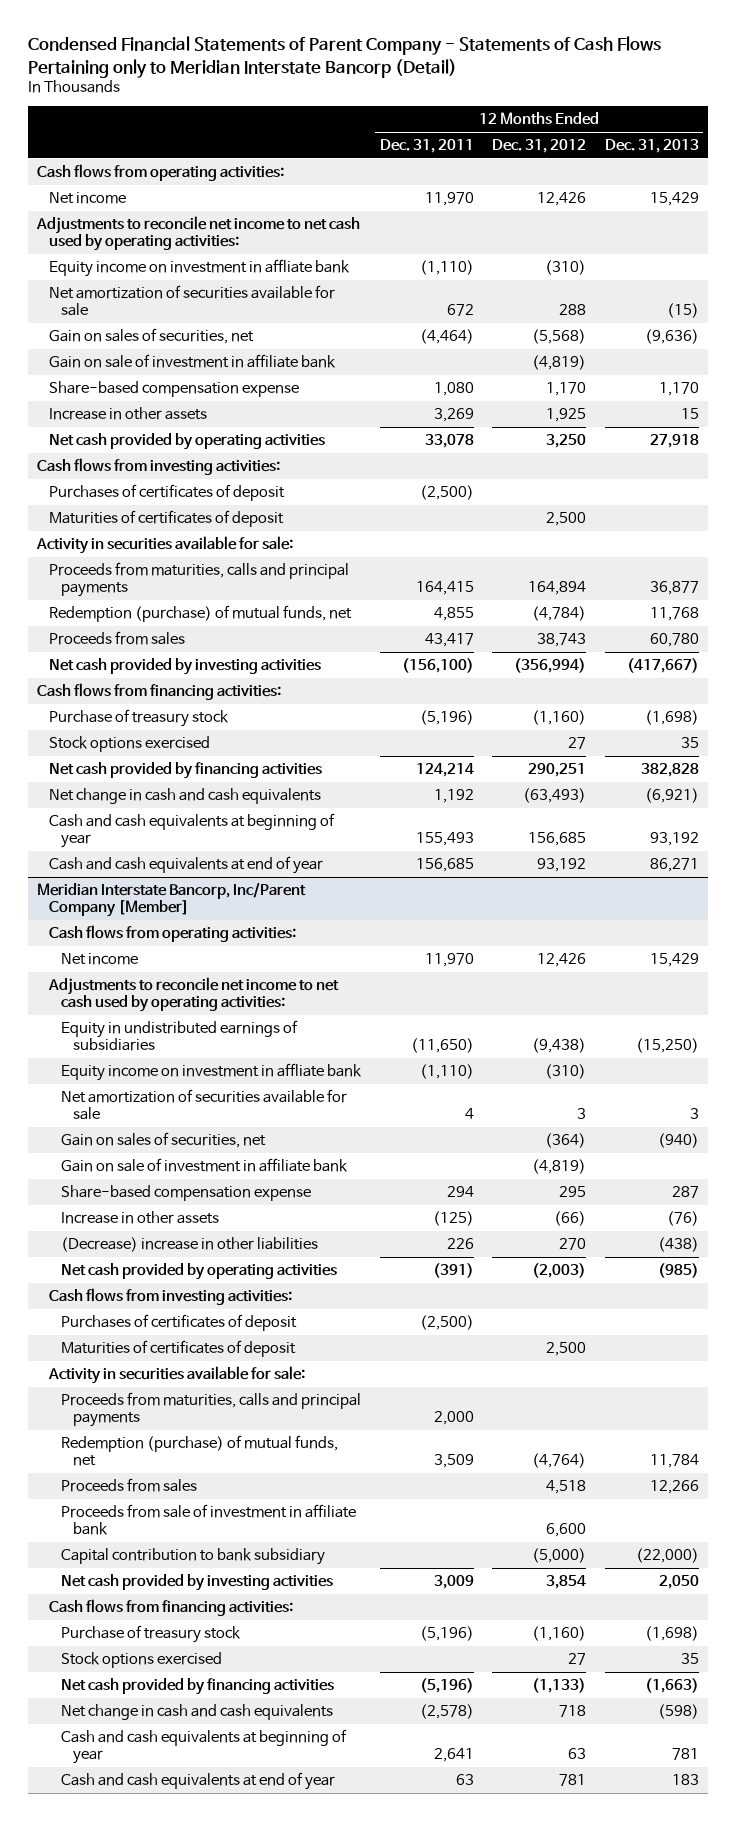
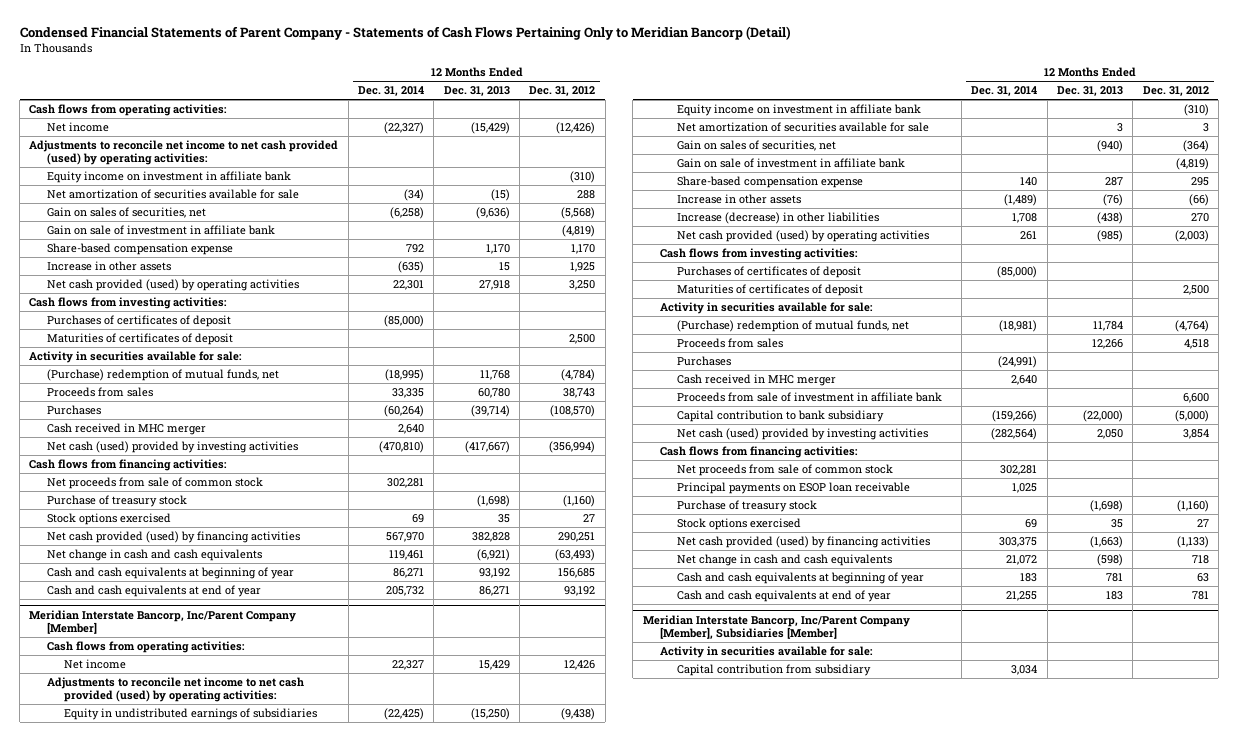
[28,36,662,78] Condensed Financial Statements of Parent Company - Statements of Cash Flows Pertaining only to Meridian Interstate Bancorp (Detail) -> [19,25,791,40] Condensed Financial Statements of Parent Company - Statements of Cash Flows Pertaining Only to Meridian Bancorp (Detail)
[379,139,474,154] Dec. 31, 2011 -> none
none -> [358,86,425,97] Dec. 31, 2014
[537,192,587,207] 12,426 -> [556,122,596,135] (12,426)
[649,192,699,207] 15,429 -> [470,122,510,135] (15,429)
[36,216,361,252] Adjustments to reconcile net income to net cash used by operating activities: -> [29,140,339,166] Adjustments to reconcile net income to net cash provided (used) by operating activities:
[49,259,351,278] Equity income on investment in affliate bank -> [46,171,291,184] Equity income on investment in affiliate bank
[49,433,326,451] Net cash provided by operating activities -> [46,279,299,292] Net cash provided (used) by operating activities
[49,562,350,598] Proceeds from maturities, calls and principal payments -> none
[49,605,353,623] Redemption (purchase) of mutual funds, net -> [46,369,279,382] (Purchase) redemption of mutual funds, net
none -> [46,405,101,416] Purchases
none -> [46,423,206,436] Cash received in MHC merger
[49,658,322,676] Net cash provided by investing activities -> [46,441,298,454] Net cash (used) provided by investing activities
none -> [46,477,263,490] Net proceeds from sale of common stock
[49,762,323,780] Net cash provided by financing activities -> [46,531,300,544] Net cash provided (used) by financing activities
[48,977,340,1013] Adjustments to reconcile net income to net cash used by operating activities: -> [46,677,304,703] Adjustments to reconcile net income to net cash provided (used) by operating activities:
[61,1063,363,1082] Equity income on investment in affliate bank -> [677,104,922,117] Equity income on investment in affiliate bank
[61,1237,319,1253] (Decrease) increase in other liabilities -> [677,212,880,225] Increase (decrease) in other liabilities
[61,1263,338,1281] Net cash provided by operating activities -> [677,230,930,243] Net cash provided (used) by operating activities
[61,1392,362,1428] Proceeds from maturities, calls and principal payments -> none
[61,1435,339,1467] Redemption (purchase) of mutual funds, net -> [677,320,910,333] (Purchase) redemption of mutual funds, net
none -> [677,356,732,367] Purchases
none -> [677,374,837,387] Cash received in MHC merger
[61,1574,334,1592] Net cash provided by investing activities -> [677,428,929,441] Net cash (used) provided by investing activities
none -> [677,464,894,477] Net proceeds from sale of common stock
none -> [677,482,911,495] Principal payments on ESOP loan receivable
[61,1678,335,1696] Net cash provided by financing activities -> [677,536,931,549] Net cash provided (used) by financing activities
none -> [642,614,910,639] Meridian Interstate Bancorp, Inc/Parent Company [Member], Subsidiaries [Member]
none -> [659,646,873,659] Activity in securities available for sale:
none -> [677,664,872,677] Capital contribution from subsidiary

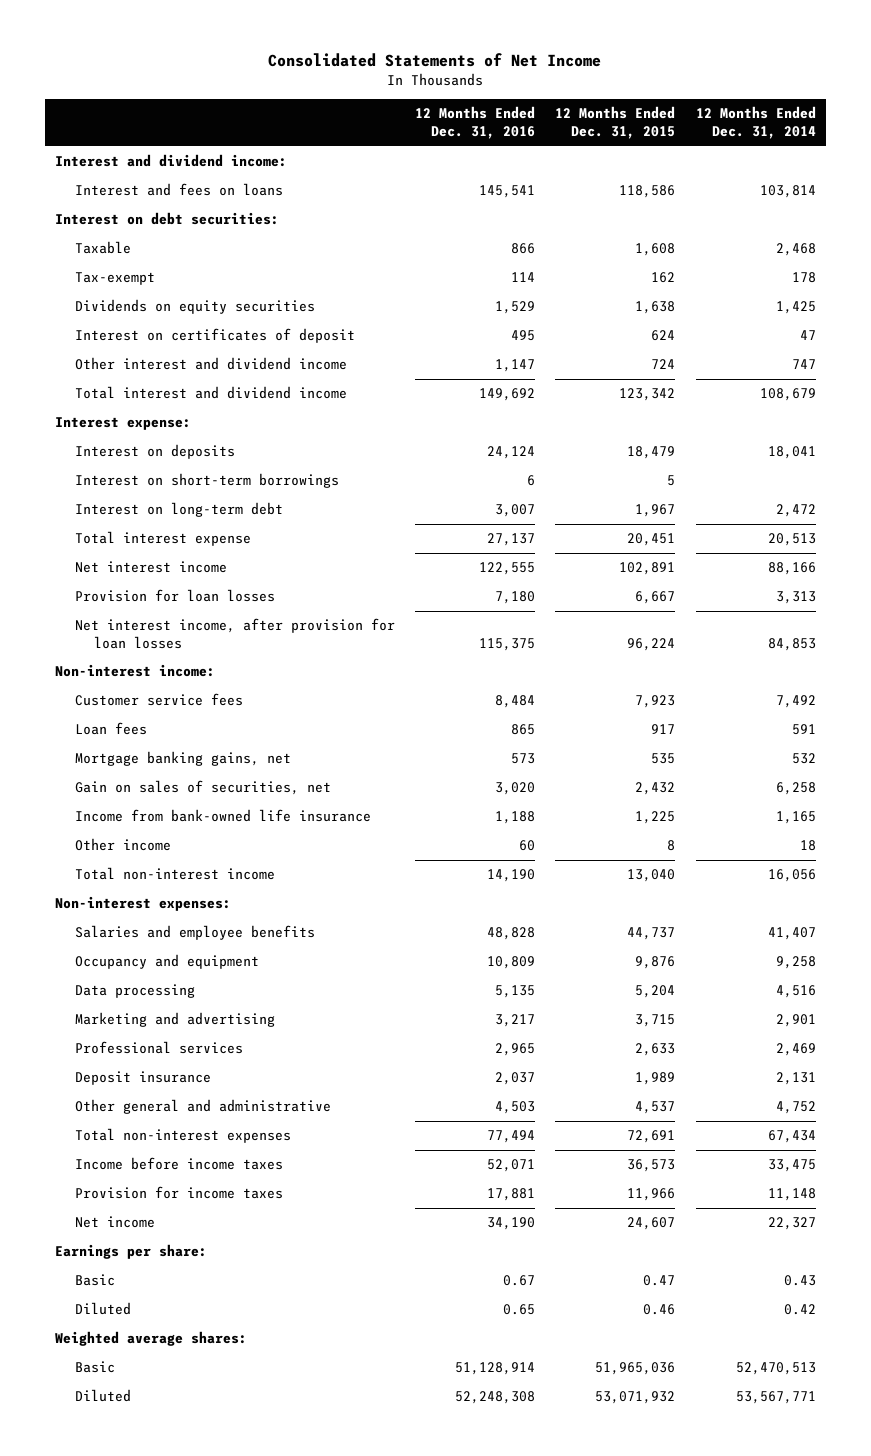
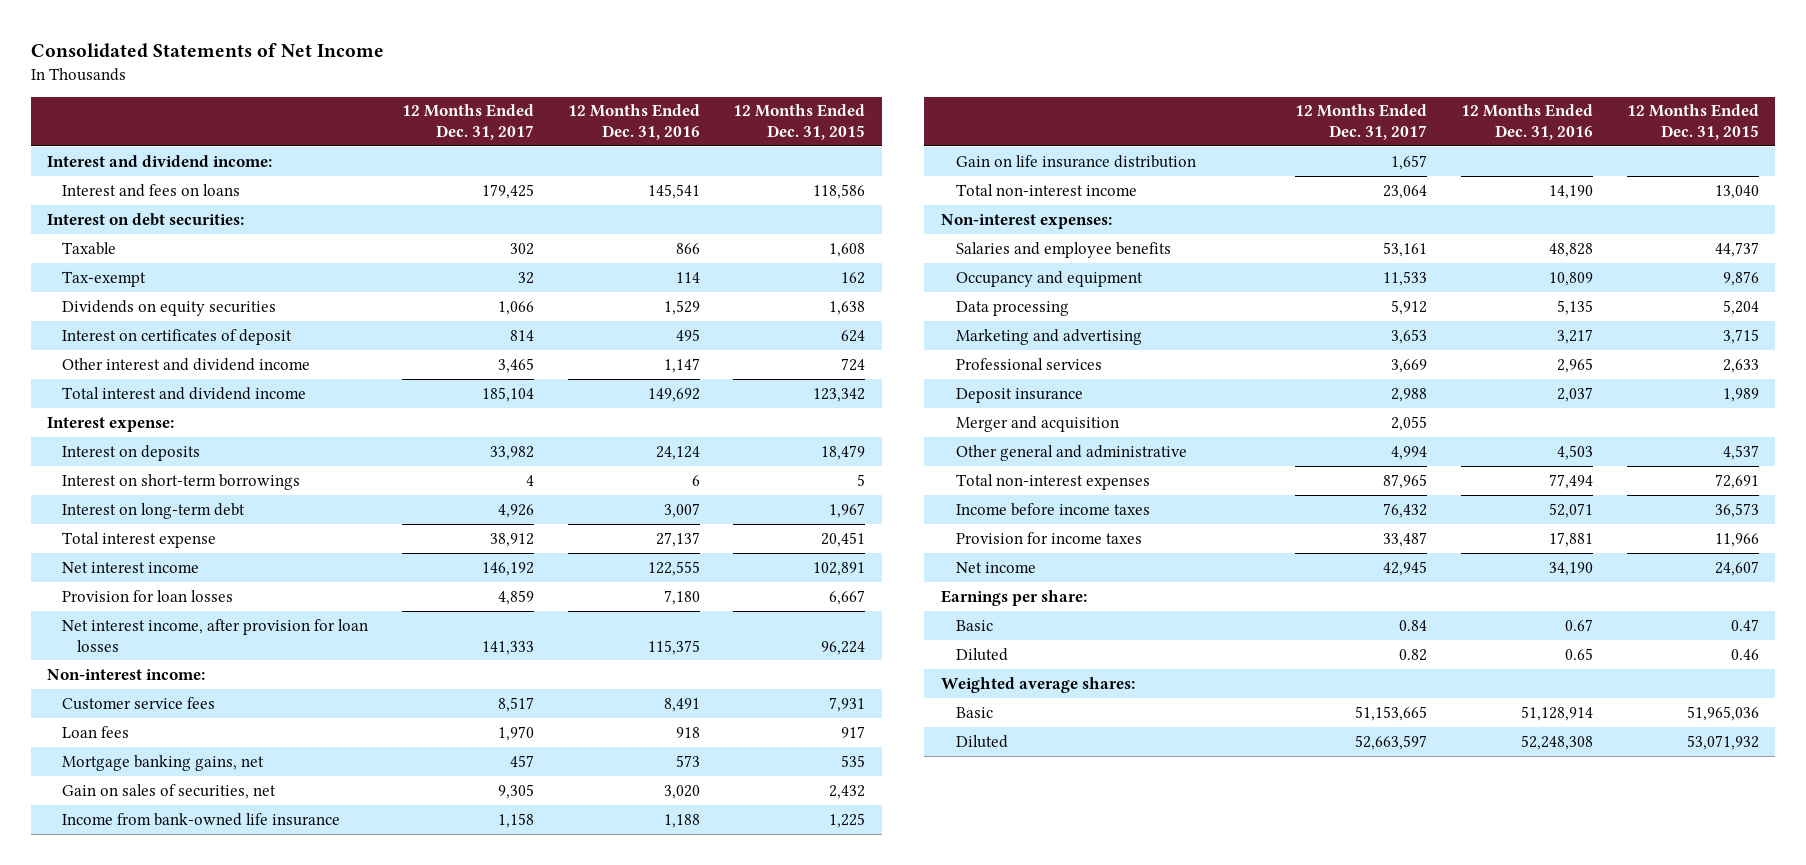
[695,106,816,140] 12 Months Ended Dec. 31, 2014 -> none
none -> [401,104,534,141] 12 Months Ended Dec. 31, 2017
[494,695,535,709] 8,484 -> [663,697,700,712] 8,491
[635,695,676,709] 7,923 -> [829,696,866,712] 7,931
[510,724,535,736] 865 -> [675,726,700,738] 918
[74,838,171,852] Other income -> none
none -> [955,154,1196,168] Gain on life insurance distribution
none -> [955,415,1119,432] Merger and acquisition

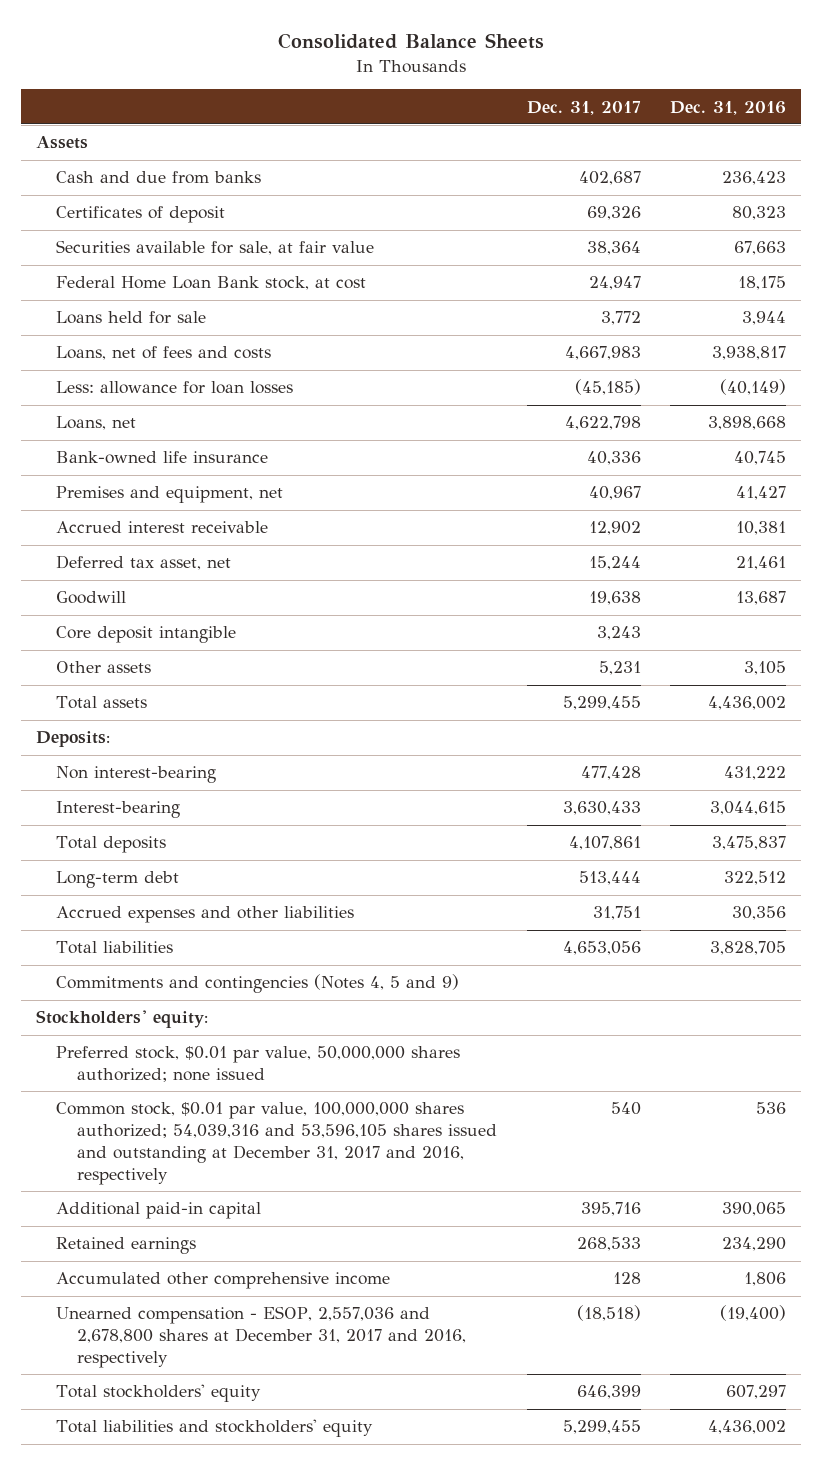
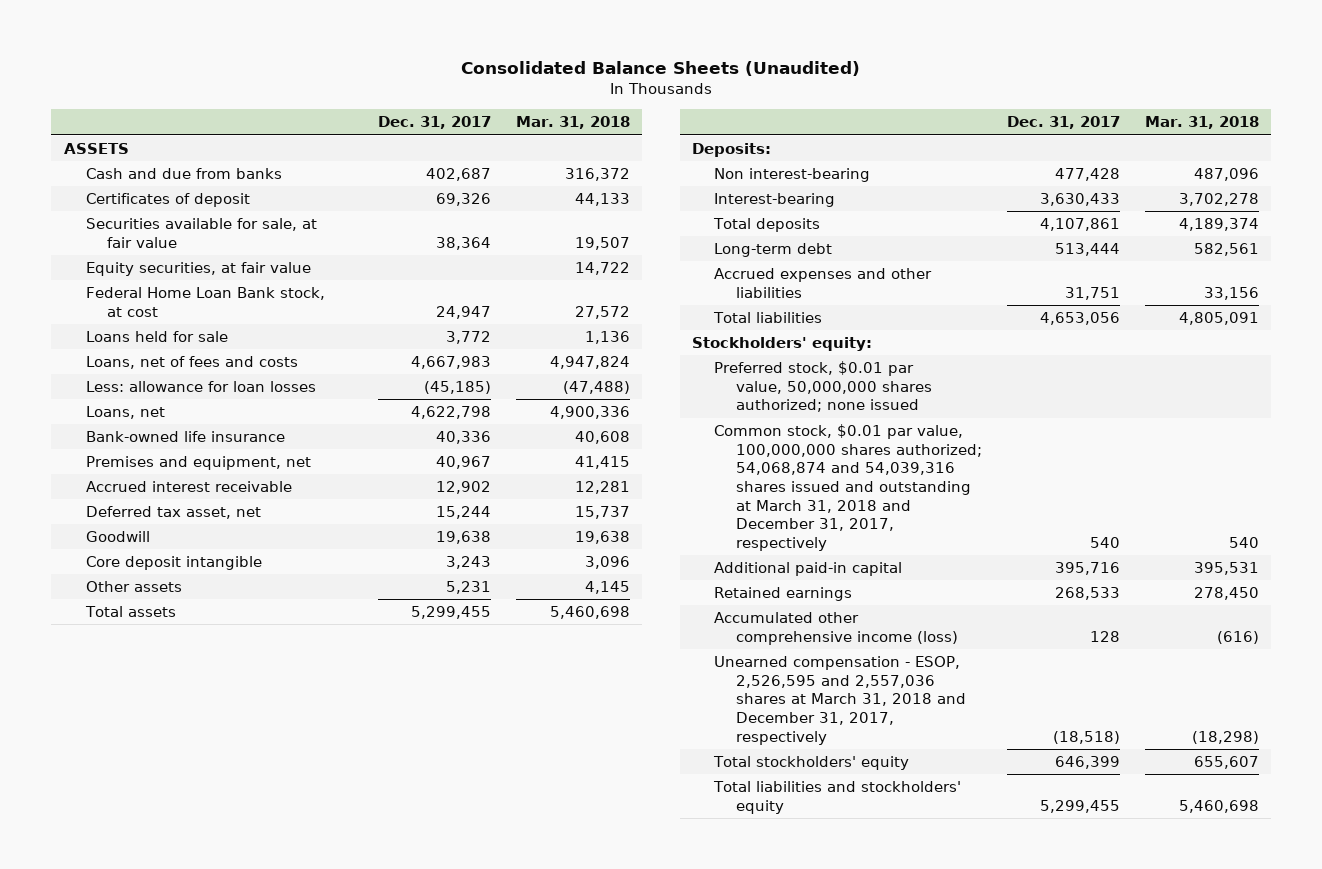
[277,33,544,50] Consolidated Balance Sheets -> [461,61,861,77] Consolidated Balance Sheets (Unaudited)
[669,100,786,115] Dec. 31, 2016 -> none
none -> [516,116,631,130] Mar. 31, 2018
[35,136,88,150] Assets -> [63,143,129,155] ASSETS
none -> [85,262,311,277] Equity securities, at fair value
[56,974,460,994] Commitments and contingencies (Notes 4, 5 and 9) -> none
[56,1102,498,1186] Common stock, $0.01 par value, 100,000,000 shares authorized; 54,039,316 and 53,596,105 shares issued and outstanding at December 31, 2017 and 2016, respectively -> [714,424,983,551] Common stock, $0.01 par value, 100,000,000 shares authorized; 54,068,874 and 54,039,316 shares issued and outstanding at March 31, 2018 and December 31, 2017, respectively
[56,1272,391,1290] Accumulated other comprehensive income -> [714,612,959,645] Accumulated other comprehensive income (loss)
[56,1306,467,1369] Unearned compensation - ESOP, 2,557,036 and 2,678,800 shares at December 31, 2017 and 2016, respectively -> [714,656,967,745] Unearned compensation - ESOP, 2,526,595 and 2,557,036 shares at March 31, 2018 and December 31, 2017, respectively

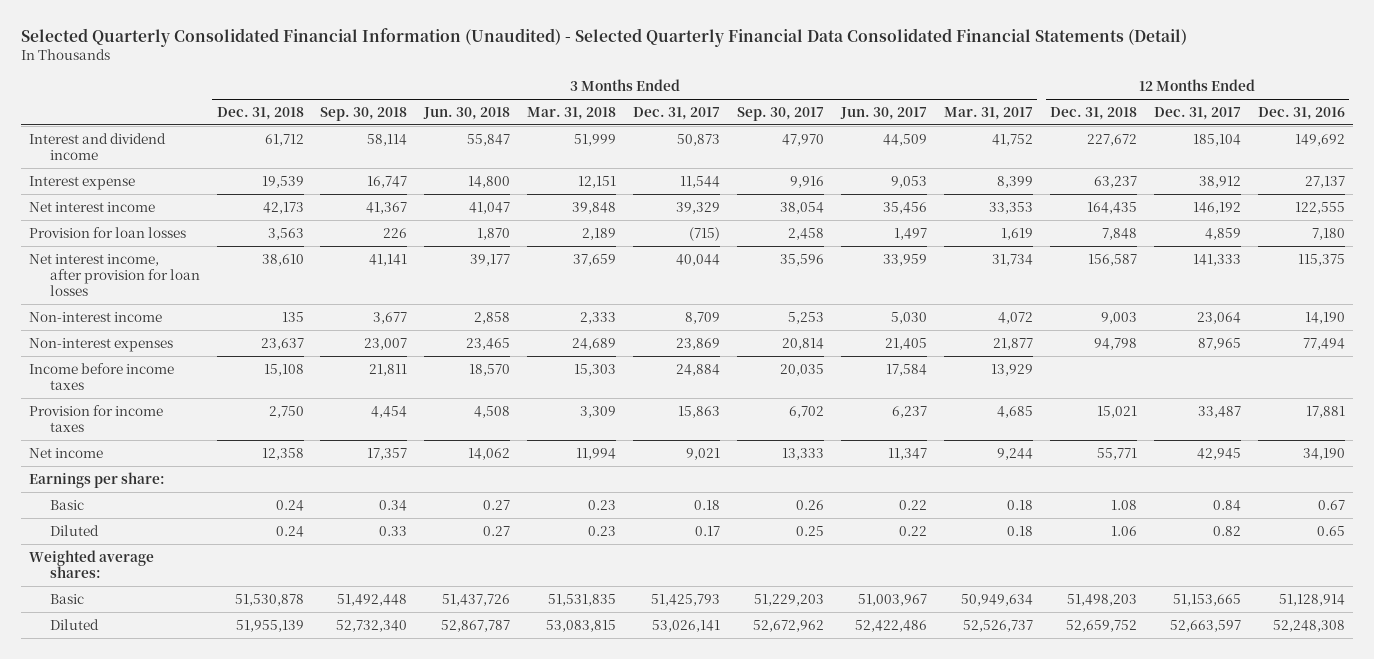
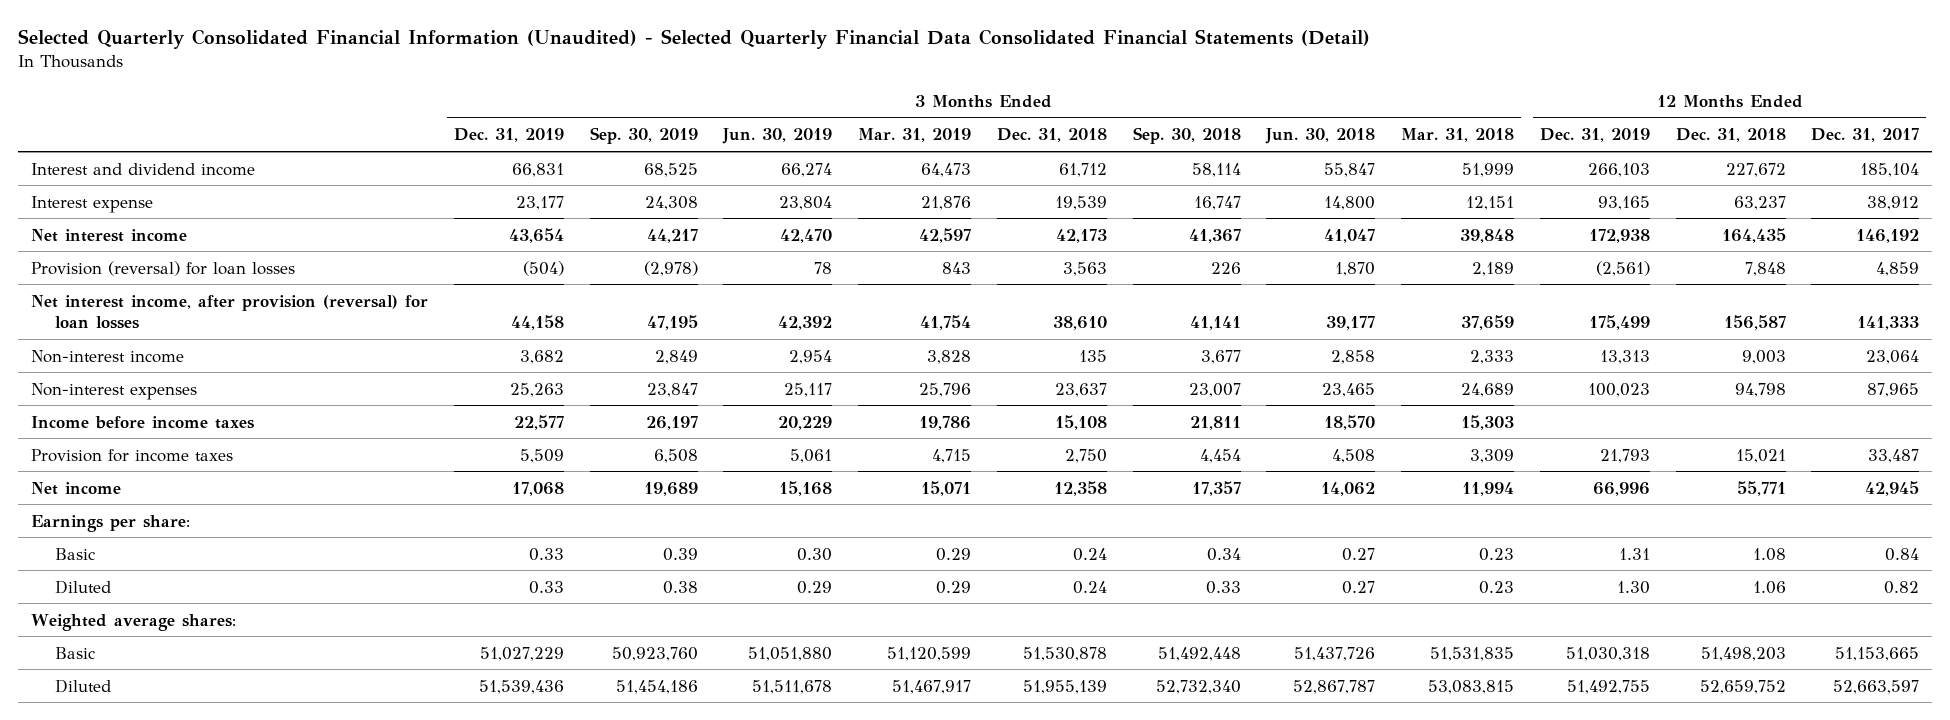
[633,106,721,120] Dec. 31, 2017 -> none
[737,106,825,121] Sep. 30, 2017 -> none
[840,106,928,120] Jun. 30, 2017 -> none
[944,106,1034,120] Mar. 31, 2017 -> none
[1257,106,1345,120] Dec. 31, 2016 -> none
none -> [453,128,564,143] Dec. 31, 2019
none -> [589,127,698,145] Sep. 30, 2019
none -> [722,128,833,145] Jun. 30, 2019
none -> [858,128,972,143] Mar. 31, 2019
none -> [1539,128,1650,143] Dec. 31, 2019
[29,226,187,238] Provision for loan losses -> [30,260,295,276] Provision (reversal) for loan losses
[29,253,200,297] Net interest income, after provision for loan losses -> [30,294,428,330] Net interest income, after provision (reversal) for loan losses

